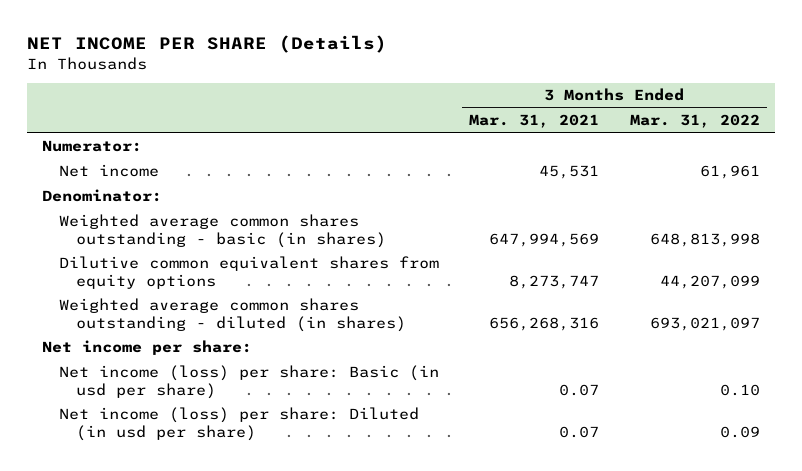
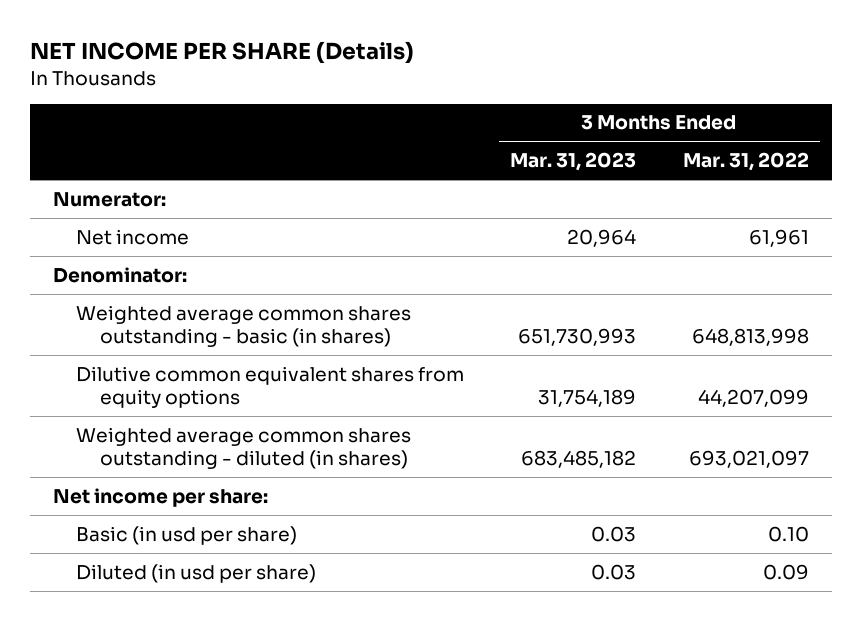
[469,114,600,129] Mar. 31, 2021 -> none
none -> [510,152,637,172] Mar. 31, 2023
[59,365,440,399] Net income (loss) per share: Basic (in usd per share) -> [76,525,298,545] Basic (in usd per share)
[59,407,420,441] Net income (loss) per share: Diluted (in usd per share) -> [76,563,317,583] Diluted (in usd per share)

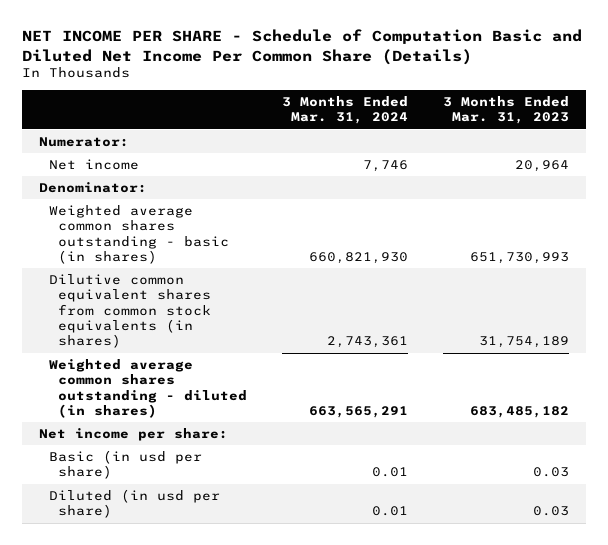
[29,41,414,65] NET INCOME PER SHARE (Details) -> [21,29,582,65] NET INCOME PER SHARE - Schedule of Computation Basic and Diluted Net Income Per Common Share (Details)
[682,152,809,172] Mar. 31, 2022 -> none
none -> [281,96,408,125] 3 Months Ended Mar. 31, 2024
[76,365,465,408] Dilutive common equivalent shares from equity options -> [48,274,212,349] Dilutive common equivalent shares from common stock equivalents (in shares)

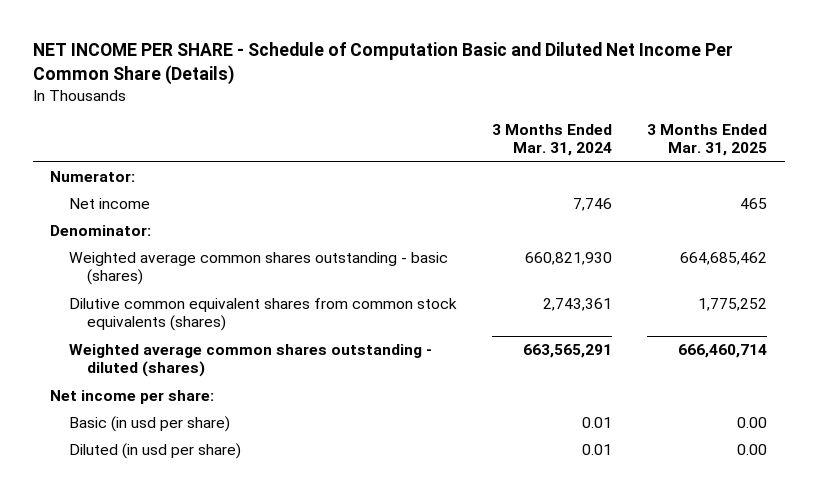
[442,96,569,125] 3 Months Ended Mar. 31, 2023 -> none
none -> [647,123,768,157] 3 Months Ended Mar. 31, 2025
[48,205,230,264] Weighted average common shares outstanding - basic (in shares) -> [68,252,448,286] Weighted average common shares outstanding - basic (shares)
[48,274,212,349] Dilutive common equivalent shares from common stock equivalents (in shares) -> [68,298,457,332] Dilutive common equivalent shares from common stock equivalents (shares)
[48,359,248,418] Weighted average common shares outstanding - diluted (in shares) -> [68,344,432,378] Weighted average common shares outstanding - diluted (shares)

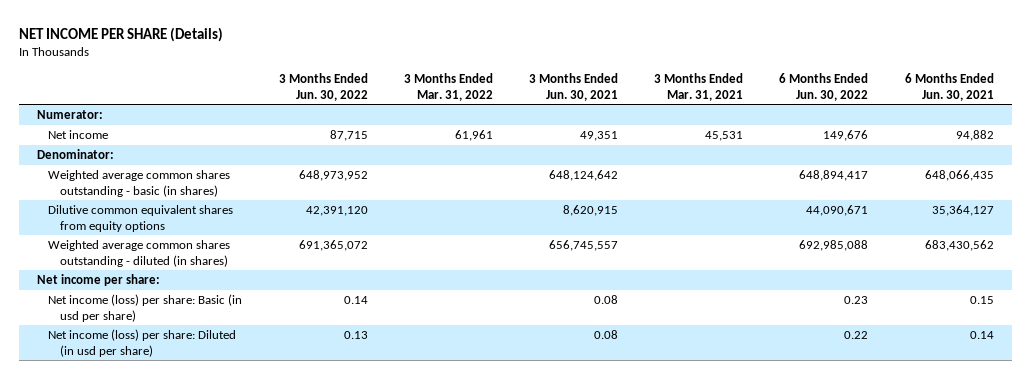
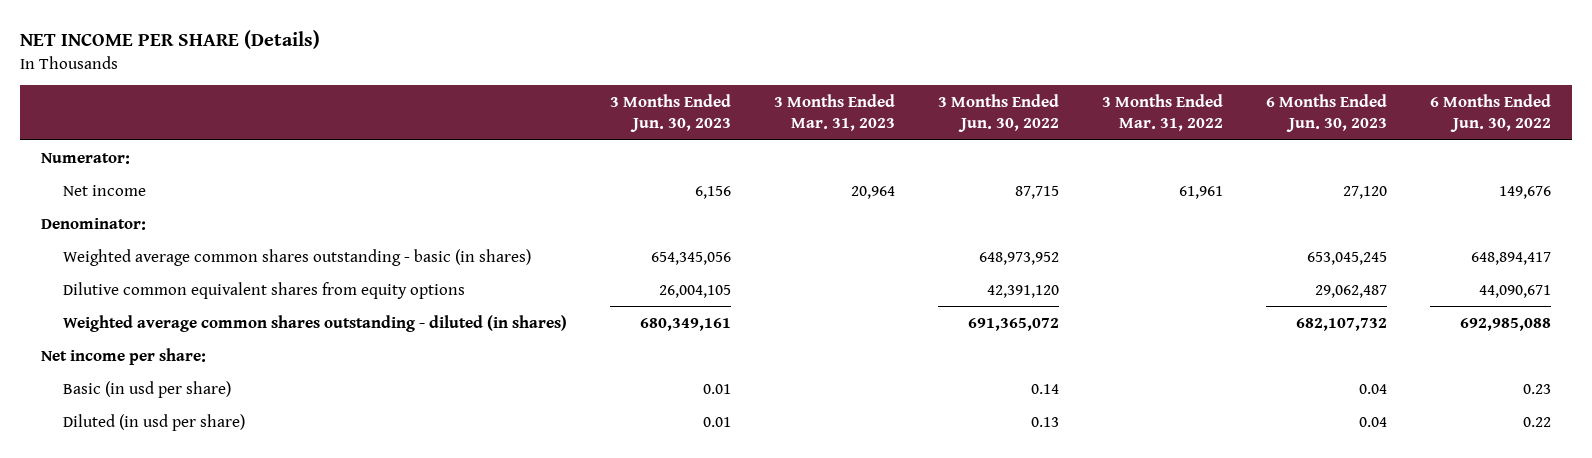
[529,73,619,101] 3 Months Ended Jun. 30, 2021 -> none
[654,73,744,101] 3 Months Ended Mar. 31, 2021 -> none
[904,73,994,101] 6 Months Ended Jun. 30, 2021 -> none
none -> [610,94,732,133] 3 Months Ended Jun. 30, 2023
none -> [774,94,896,132] 3 Months Ended Mar. 31, 2023
none -> [1266,94,1388,133] 6 Months Ended Jun. 30, 2023
[48,294,243,322] Net income (loss) per share: Basic (in usd per share) -> [63,380,232,398] Basic (in usd per share)
[48,329,237,357] Net income (loss) per share: Diluted (in usd per share) -> [63,413,246,431] Diluted (in usd per share)

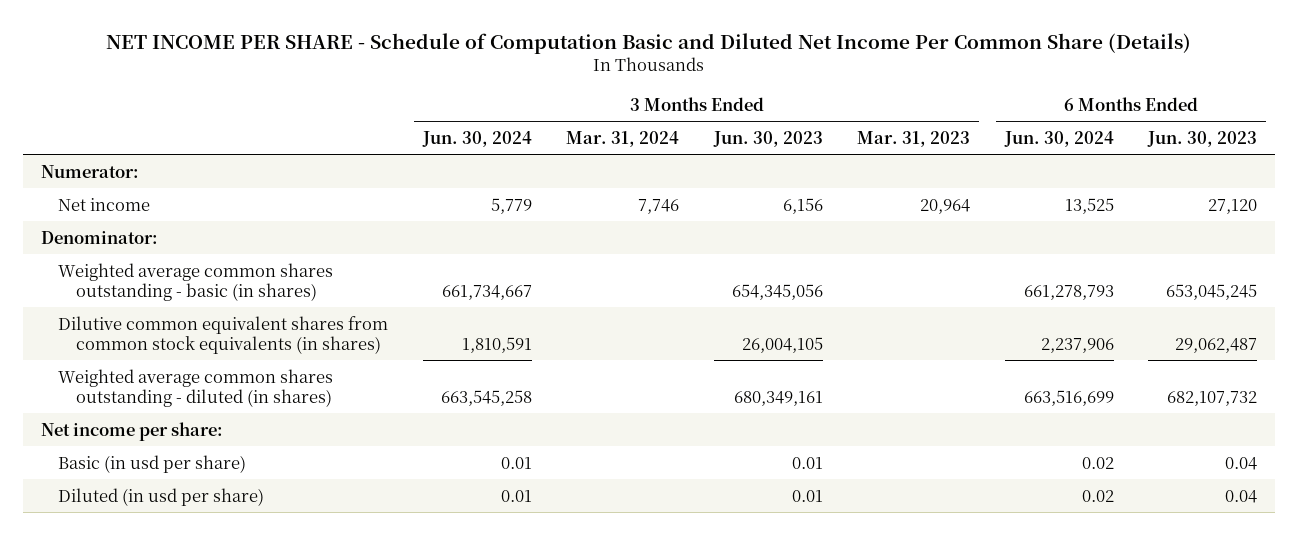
[19,29,320,49] NET INCOME PER SHARE (Details) -> [105,33,1191,55] NET INCOME PER SHARE - Schedule of Computation Basic and Diluted Net Income Per Common Share (Details)
[938,94,1060,133] 3 Months Ended Jun. 30, 2022 -> none
[1102,94,1224,132] 3 Months Ended Mar. 31, 2022 -> none
[1430,94,1552,133] 6 Months Ended Jun. 30, 2022 -> none
none -> [421,130,532,147] Jun. 30, 2024
none -> [566,130,680,147] Mar. 31, 2024
none -> [1003,130,1114,147] Jun. 30, 2024
[63,281,466,299] Dilutive common equivalent shares from equity options -> [58,315,389,354] Dilutive common equivalent shares from common stock equivalents (in shares)

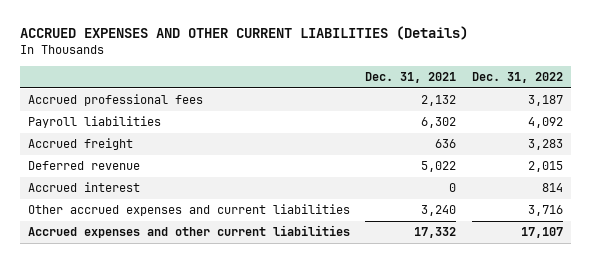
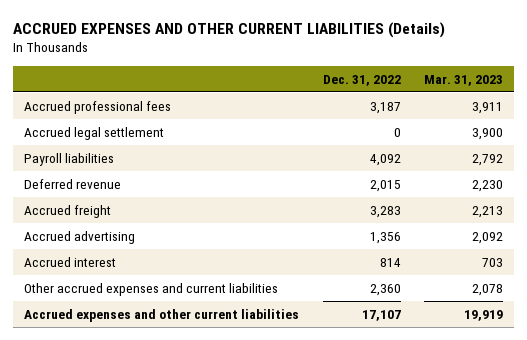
[365,71,457,83] Dec. 31, 2021 -> none
none -> [423,74,503,86] Mar. 31, 2023
none -> [24,126,165,140] Accrued legal settlement
[27,138,133,151] Accrued freight -> [24,204,112,218] Accrued freight
none -> [24,230,136,244] Accrued advertising
[528,205,564,217] 3,716 -> [369,283,401,296] 2,360

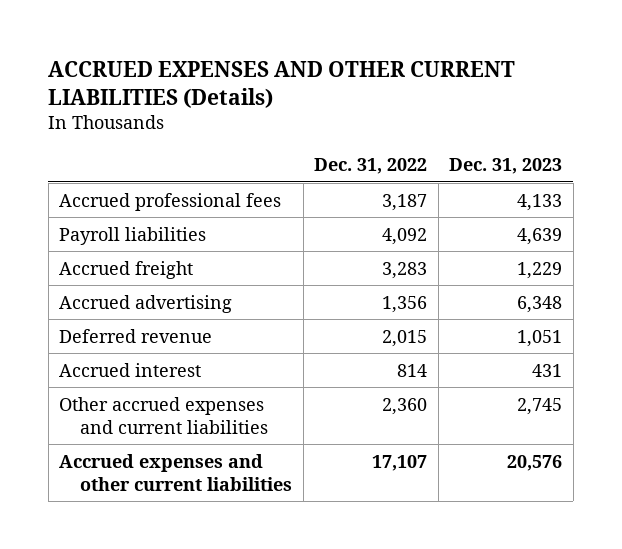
[423,74,503,86] Mar. 31, 2023 -> none
none -> [449,157,563,174] Dec. 31, 2023
[24,126,165,140] Accrued legal settlement -> none
[24,178,122,189] Deferred revenue -> [59,328,213,343] Deferred revenue

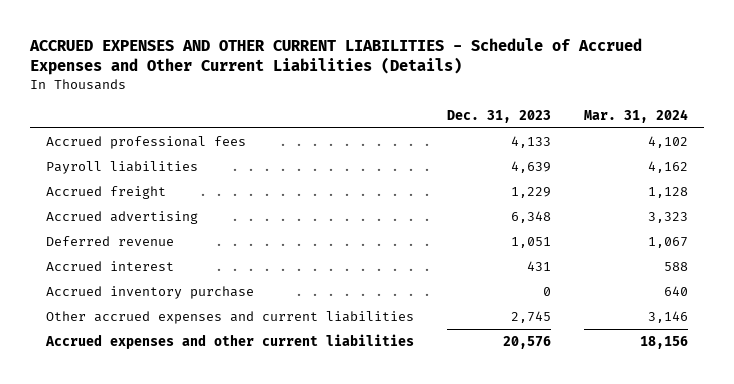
[48,60,516,108] ACCRUED EXPENSES AND OTHER CURRENT LIABILITIES (Details) -> [29,37,643,76] ACCRUED EXPENSES AND OTHER CURRENT LIABILITIES - Schedule of Accrued Expenses and Other Current Liabilities (Details)
[314,157,428,174] Dec. 31, 2022 -> none
none -> [583,108,688,123] Mar. 31, 2024
none -> [46,286,255,300] Accrued inventory purchase

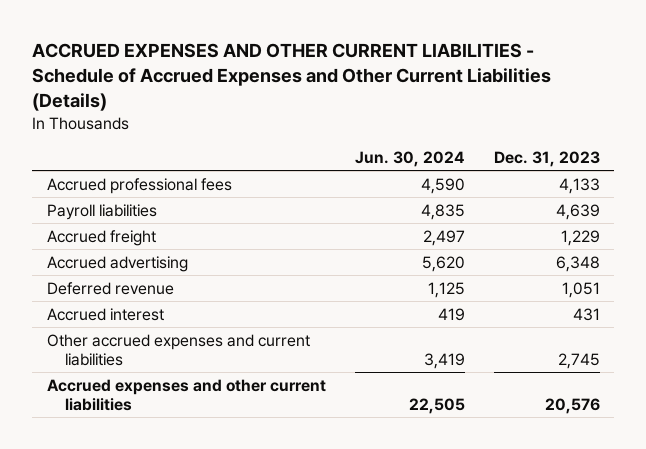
[583,108,688,123] Mar. 31, 2024 -> none
none -> [354,151,465,168] Jun. 30, 2024
[46,286,255,300] Accrued inventory purchase -> none

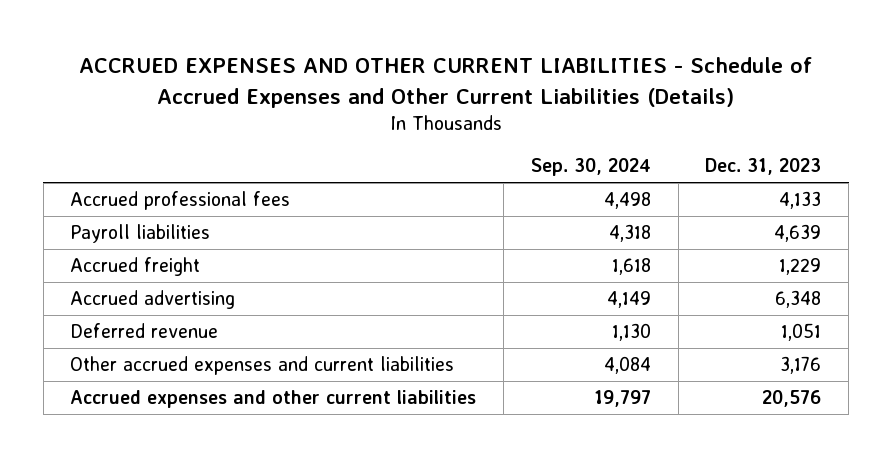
[354,151,465,168] Jun. 30, 2024 -> none
none -> [530,158,651,177] Sep. 30, 2024
[46,307,164,321] Accrued interest -> none
[557,352,600,369] 2,745 -> [780,356,822,375] 3,176

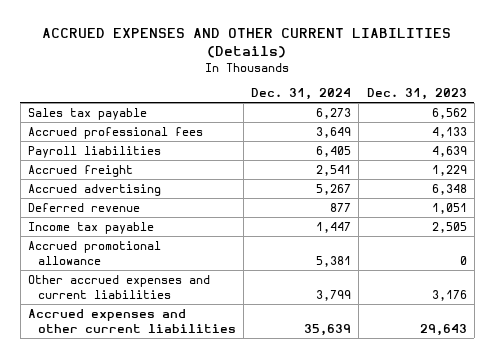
[78,57,812,108] ACCRUED EXPENSES AND OTHER CURRENT LIABILITIES - Schedule of Accrued Expenses and Other Current Liabilities (Details) -> [42,28,452,59] ACCRUED EXPENSES AND OTHER CURRENT LIABILITIES (Details)
[530,158,651,177] Sep. 30, 2024 -> none
none -> [251,88,352,101] Dec. 31, 2024
none -> [28,107,148,120] Sales tax payable
none -> [28,221,155,234] Income tax payable
none -> [28,240,162,265] Accrued promotional allowance
[762,390,822,408] 20,576 -> [419,323,467,336] 29,643

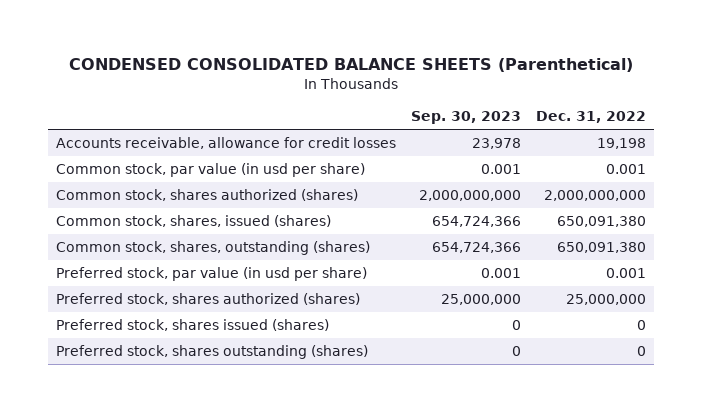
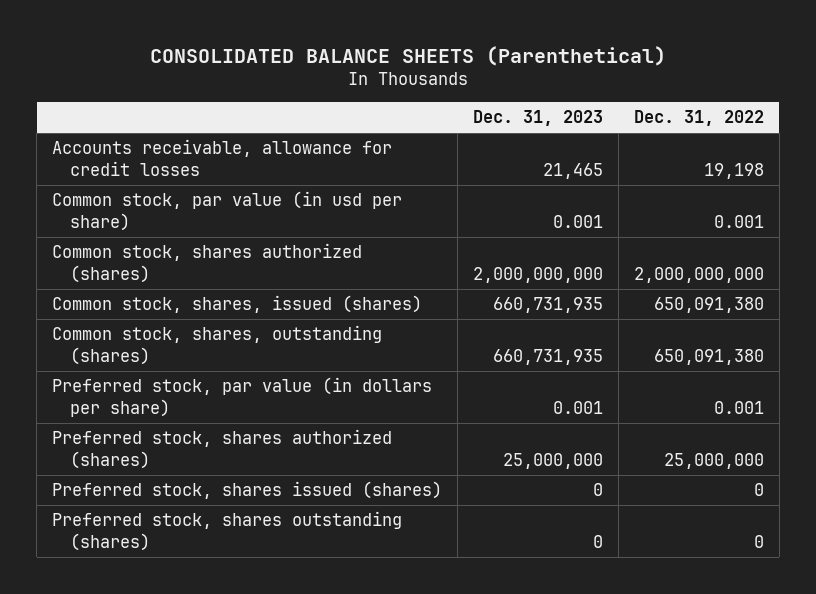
[68,58,633,73] CONDENSED CONSOLIDATED BALANCE SHEETS (Parenthetical) -> [149,45,666,66] CONSOLIDATED BALANCE SHEETS (Parenthetical)
[410,111,521,125] Sep. 30, 2023 -> none
none -> [472,110,603,127] Dec. 31, 2023
[55,267,367,282] Preferred stock, par value (in usd per share) -> [52,377,433,417] Preferred stock, par value (in dollars per share)

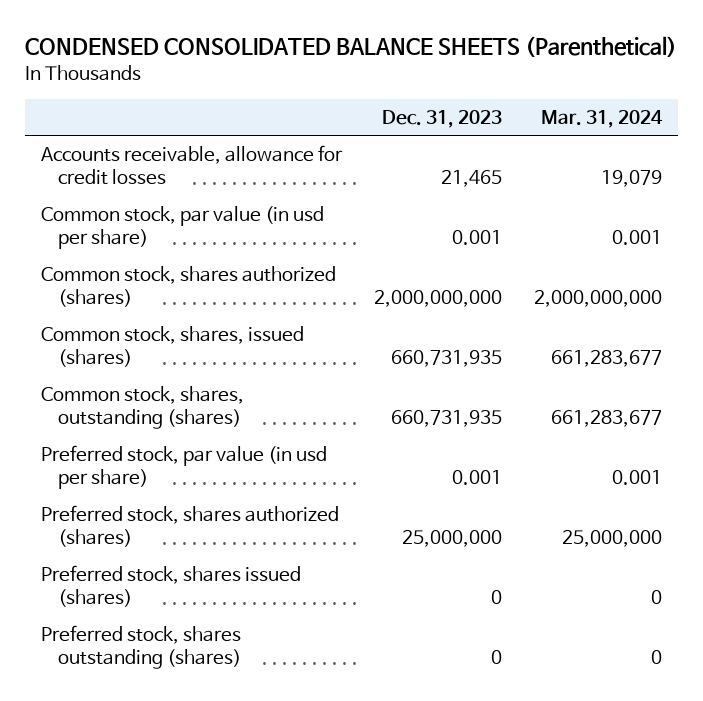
[149,45,666,66] CONSOLIDATED BALANCE SHEETS (Parenthetical) -> [25,36,678,58] CONDENSED CONSOLIDATED BALANCE SHEETS (Parenthetical)
[633,110,764,127] Dec. 31, 2022 -> none
none -> [540,109,663,128] Mar. 31, 2024
[52,377,433,417] Preferred stock, par value (in dollars per share) -> [40,445,327,490] Preferred stock, par value (in usd per share)

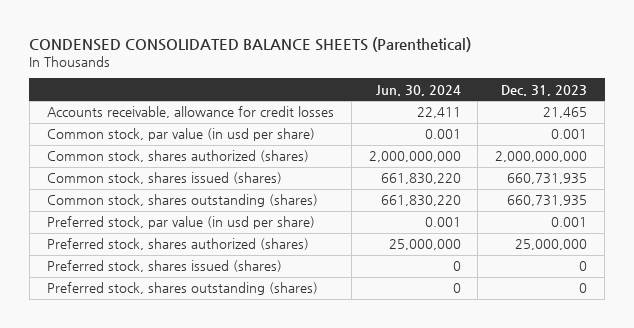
[540,109,663,128] Mar. 31, 2024 -> none
none -> [375,84,461,96] Jun. 30, 2024
[40,326,304,368] Common stock, shares, issued (shares) -> [46,172,282,185] Common stock, shares issued (shares)
[40,386,244,430] Common stock, shares, outstanding (shares) -> [46,194,318,208] Common stock, shares outstanding (shares)

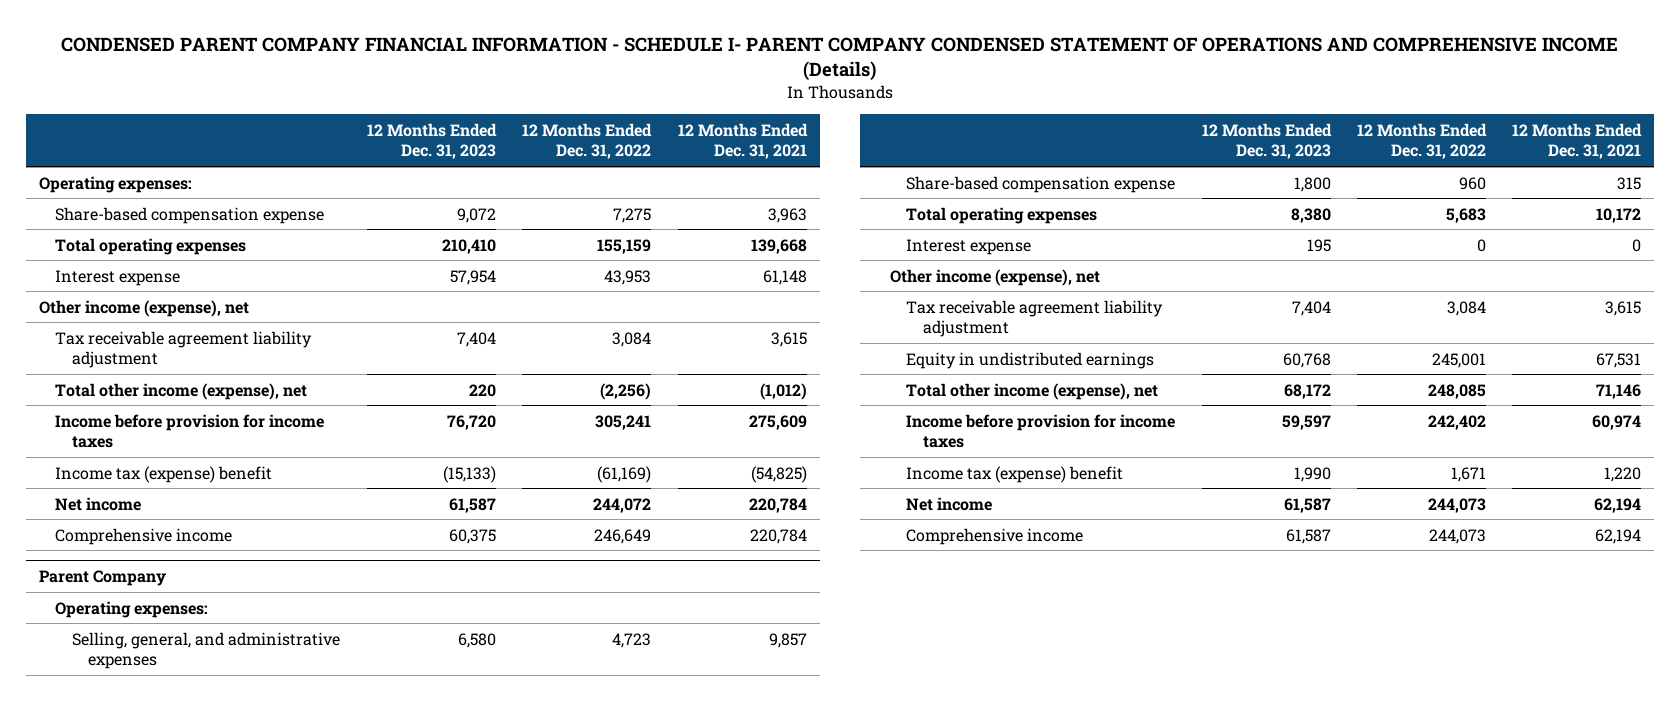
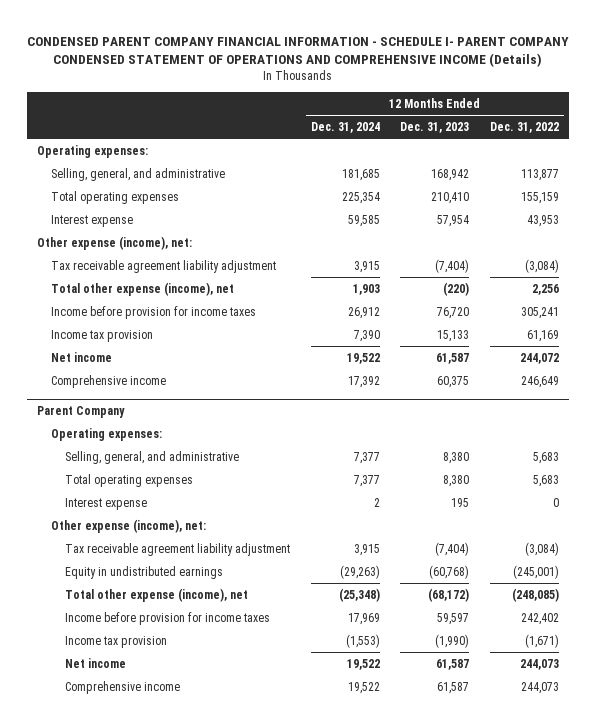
[677,122,808,160] 12 Months Ended Dec. 31, 2021 -> none
none -> [310,122,380,134] Dec. 31, 2024
[55,206,325,224] Share-based compensation expense -> none
none -> [51,167,226,181] Selling, general, and administrative
[39,299,250,317] Other income (expense), net -> [37,235,193,250] Other expense (income), net:
[457,331,497,347] 7,404 -> [435,258,470,273] (7,404)
[612,331,652,347] 3,084 -> [524,258,559,273] (3,084)
[55,382,308,400] Total other income (expense), net -> [51,281,235,296] Total other expense (income), net
[469,383,497,397] 220 -> [443,281,470,296] (220)
[600,382,652,400] (2,256) -> [531,283,559,295] 2,256
[55,465,273,483] Income tax (expense) benefit -> [51,329,154,342] Income tax provision
[443,465,497,483] (15,133) -> [437,329,470,342] 15,133
[597,465,652,483] (61,169) -> [526,329,559,342] 61,169
[906,175,1176,193] Share-based compensation expense -> none
[71,631,340,669] Selling, general, and administrative expenses -> [65,450,240,464] Selling, general, and administrative
[458,632,497,648] 6,580 -> [443,451,470,464] 8,380
[612,632,652,648] 4,723 -> [532,451,559,464] 5,683
[889,268,1100,286] Other income (expense), net -> [51,518,207,533] Other expense (income), net:
[1291,300,1331,316] 7,404 -> [435,541,470,556] (7,404)
[1446,300,1486,316] 3,084 -> [524,541,559,556] (3,084)
[1282,352,1331,368] 60,768 -> [429,564,470,579] (60,768)
[1431,352,1486,368] 245,001 -> [512,564,559,579] (245,001)
[906,382,1159,400] Total other income (expense), net -> [65,587,249,602] Total other expense (income), net
[1283,383,1331,399] 68,172 -> [428,587,470,602] (68,172)
[1427,383,1486,399] 248,085 -> [511,587,559,602] (248,085)
[906,465,1124,483] Income tax (expense) benefit -> [65,635,168,648] Income tax provision
[1293,466,1331,482] 1,990 -> [435,633,470,648] (1,990)
[1450,466,1486,482] 1,671 -> [524,633,559,648] (1,671)

